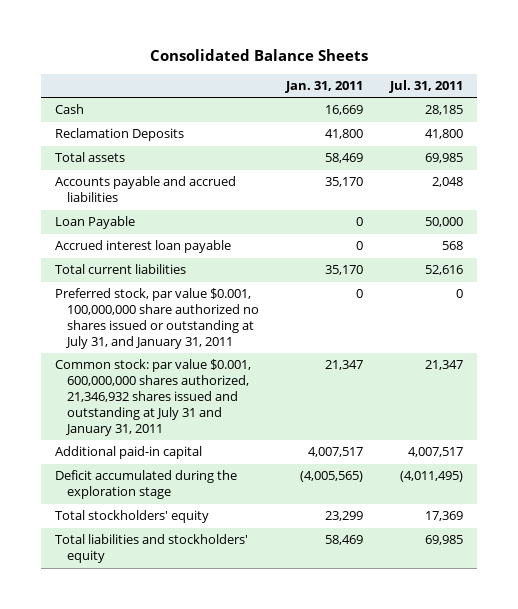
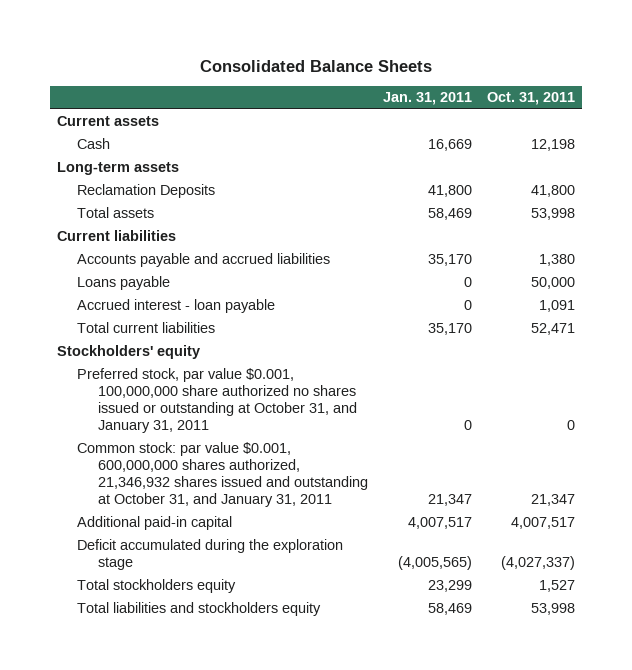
[389,80,464,94] Jul. 31, 2011 -> none
none -> [486,92,575,106] Oct. 31, 2011
none -> [57,116,160,127] Current assets
none -> [57,162,180,176] Long-term assets
none -> [57,230,177,242] Current liabilities
[54,216,135,230] Loan Payable -> [77,276,171,291] Loans payable
[54,240,231,254] Accrued interest loan payable -> [77,299,276,314] Accrued interest - loan payable
none -> [57,345,201,360] Stockholders' equity
[54,288,260,349] Preferred stock, par value $0.001, 100,000,000 share authorized no shares issued or outstanding at July 31, and January 31, 2011 -> [77,368,357,434] Preferred stock, par value $0.001, 100,000,000 share authorized no shares issued or outstanding at October 31, and January 31, 2011
[54,359,251,436] Common stock: par value $0.001, 600,000,000 shares authorized, 21,346,932 shares issued and outstanding at July 31 and January 31, 2011 -> [77,442,368,508] Common stock: par value $0.001, 600,000,000 shares authorized, 21,346,932 shares issued and outstanding at October 31, and January 31, 2011
[54,510,209,524] Total stockholders' equity -> [77,579,237,594] Total stockholders equity
[54,534,248,564] Total liabilities and stockholders' equity -> [77,602,322,617] Total liabilities and stockholders equity

